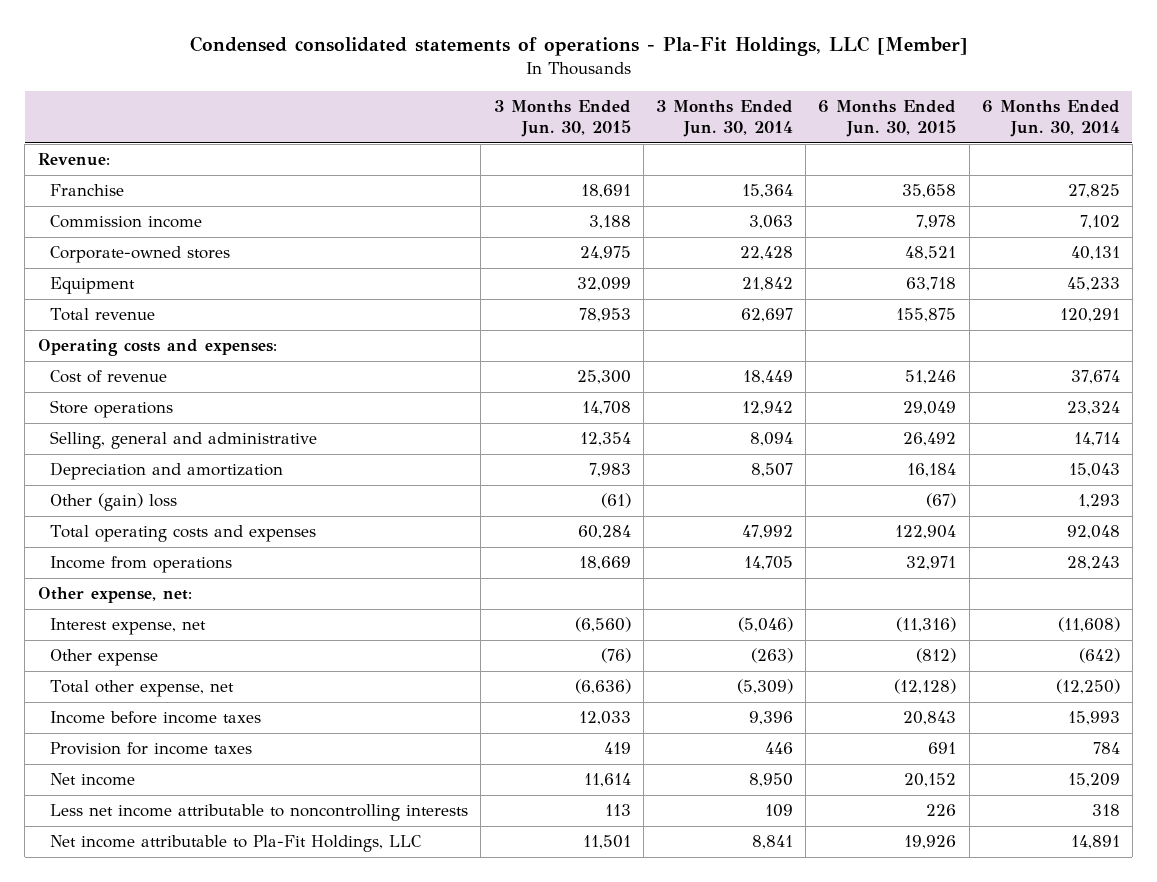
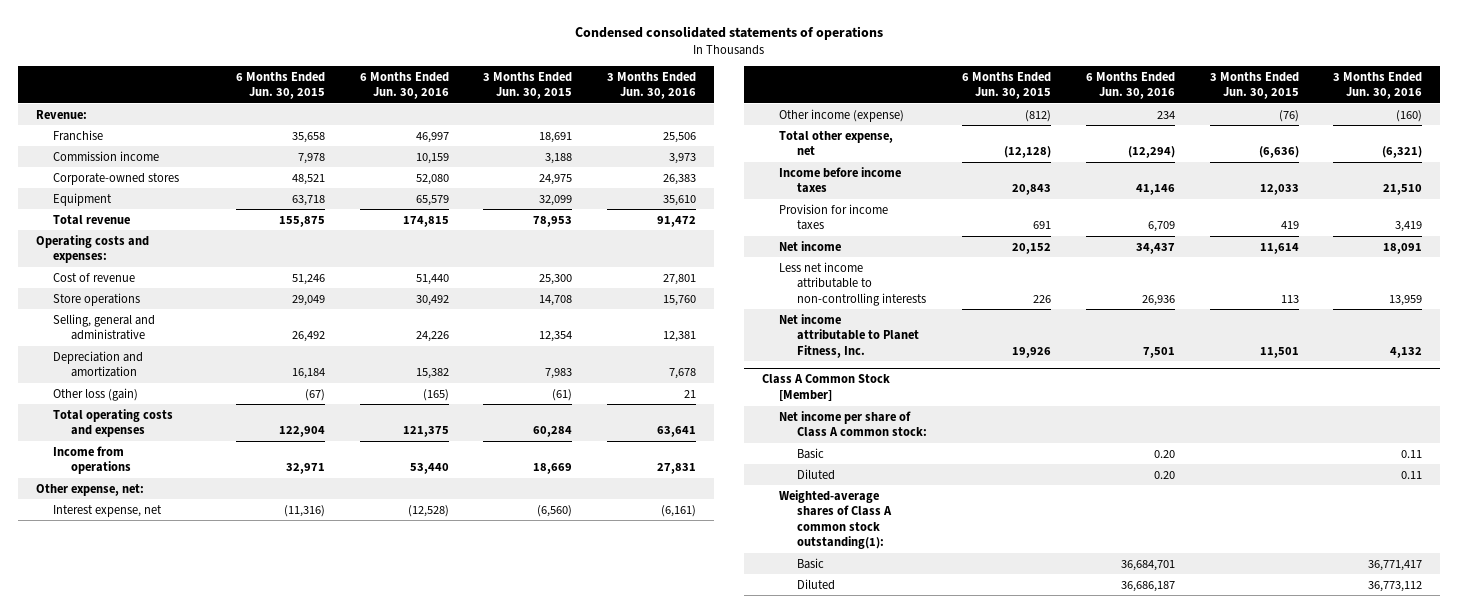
[189,36,968,57] Condensed consolidated statements of operations - Pla-Fit Holdings, LLC [Member] -> [574,26,883,41] Condensed consolidated statements of operations
[655,100,793,137] 3 Months Ended Jun. 30, 2014 -> none
[981,100,1120,137] 6 Months Ended Jun. 30, 2014 -> none
none -> [359,71,449,100] 6 Months Ended Jun. 30, 2016
none -> [607,71,697,100] 3 Months Ended Jun. 30, 2016
[50,493,178,512] Other (gain) loss -> [53,387,139,401] Other loss (gain)
[50,649,159,667] Other expense -> [779,108,905,122] Other income (expense)
[50,804,469,822] Less net income attributable to noncontrolling interests -> [779,261,927,306] Less net income attributable to non-controlling interests
[50,835,423,853] Net income attributable to Pla-Fit Holdings, LLC -> [779,313,920,358] Net income attributable to Planet Fitness, Inc.
none -> [761,374,890,401] Class A Common Stock [Member]
none -> [779,410,928,438] Net income per share of Class A common stock:
none -> [797,447,825,459] Basic
none -> [797,468,836,480] Diluted
none -> [779,489,893,550] Weighted-average shares of Class A common stock outstanding(1):
none -> [797,557,825,569] Basic
none -> [797,578,836,590] Diluted

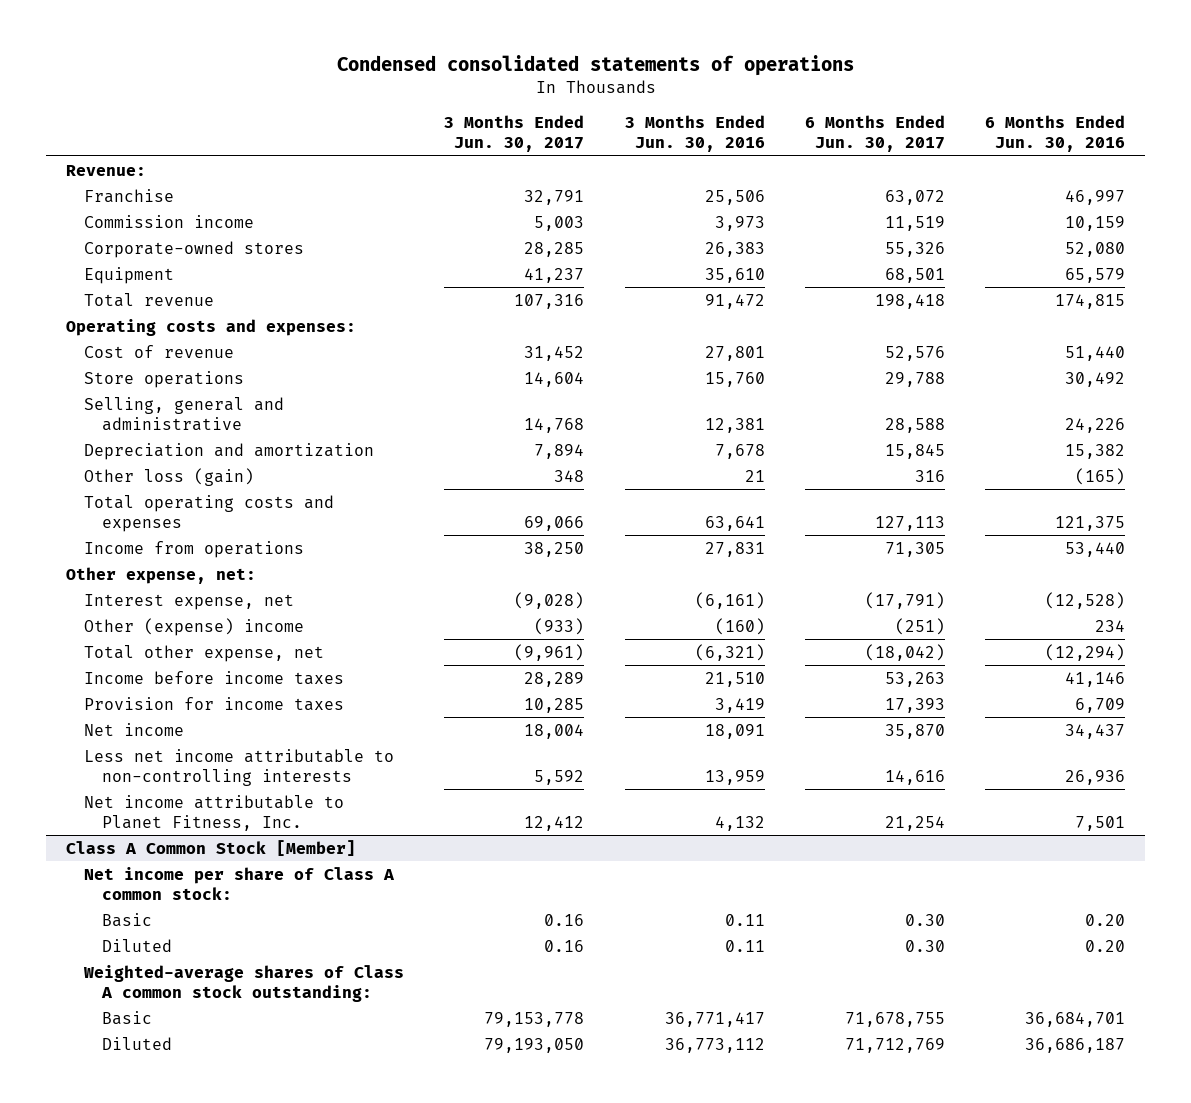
[235,71,325,100] 6 Months Ended Jun. 30, 2015 -> none
[483,71,573,100] 3 Months Ended Jun. 30, 2015 -> none
none -> [444,115,585,153] 3 Months Ended Jun. 30, 2017
none -> [804,115,945,153] 6 Months Ended Jun. 30, 2017
[779,108,905,122] Other income (expense) -> [83,617,304,636] Other (expense) income
[779,489,893,550] Weighted-average shares of Class A common stock outstanding(1): -> [82,964,404,1002] Weighted-average shares of Class A common stock outstanding:

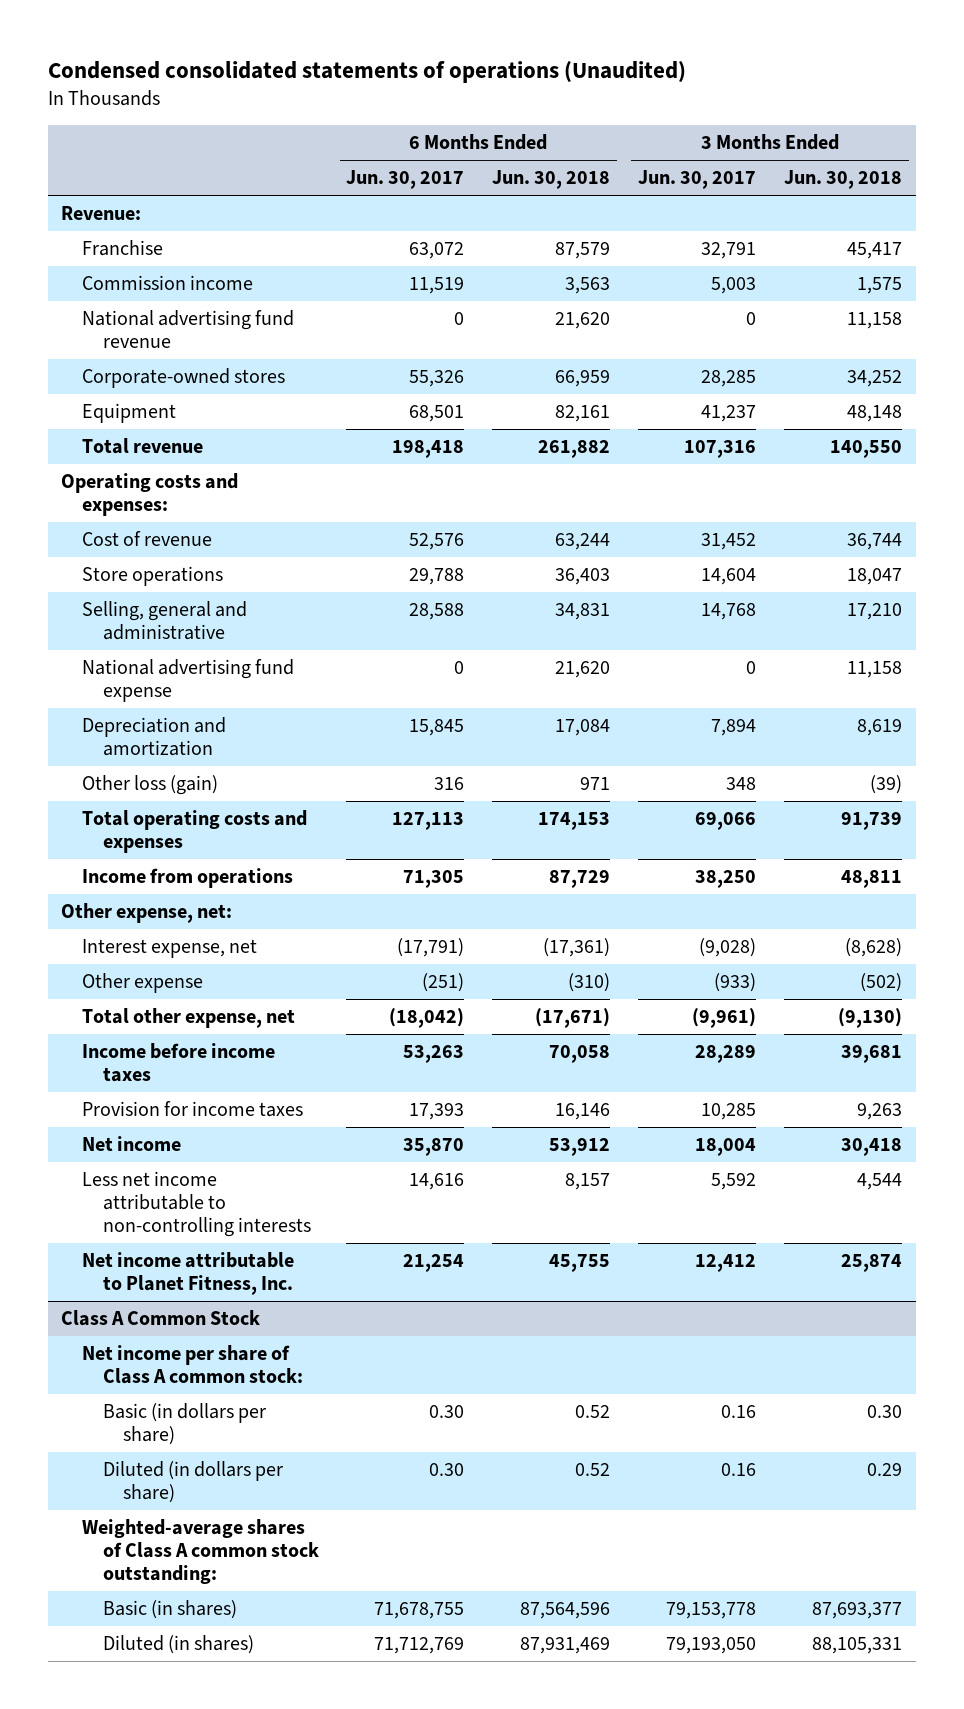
[336,55,854,77] Condensed consolidated statements of operations -> [47,61,686,84] Condensed consolidated statements of operations (Unaudited)
[624,115,765,153] 3 Months Ended Jun. 30, 2016 -> none
[985,115,1126,153] 6 Months Ended Jun. 30, 2016 -> none
none -> [492,170,611,190] Jun. 30, 2018
none -> [784,170,903,190] Jun. 30, 2018
none -> [82,310,295,349] National advertising fund revenue
none -> [82,659,295,703] National advertising fund expense
[83,617,304,636] Other (expense) income -> [82,973,204,994] Other expense
[66,839,357,856] Class A Common Stock [Member] -> [61,1310,261,1327] Class A Common Stock
[101,912,152,927] Basic -> [102,1403,266,1446] Basic (in dollars per share)
[101,938,172,952] Diluted -> [102,1461,283,1504] Diluted (in dollars per share)
[101,1010,152,1025] Basic -> [102,1600,237,1620] Basic (in shares)
[101,1036,172,1050] Diluted -> [102,1635,254,1655] Diluted (in shares)

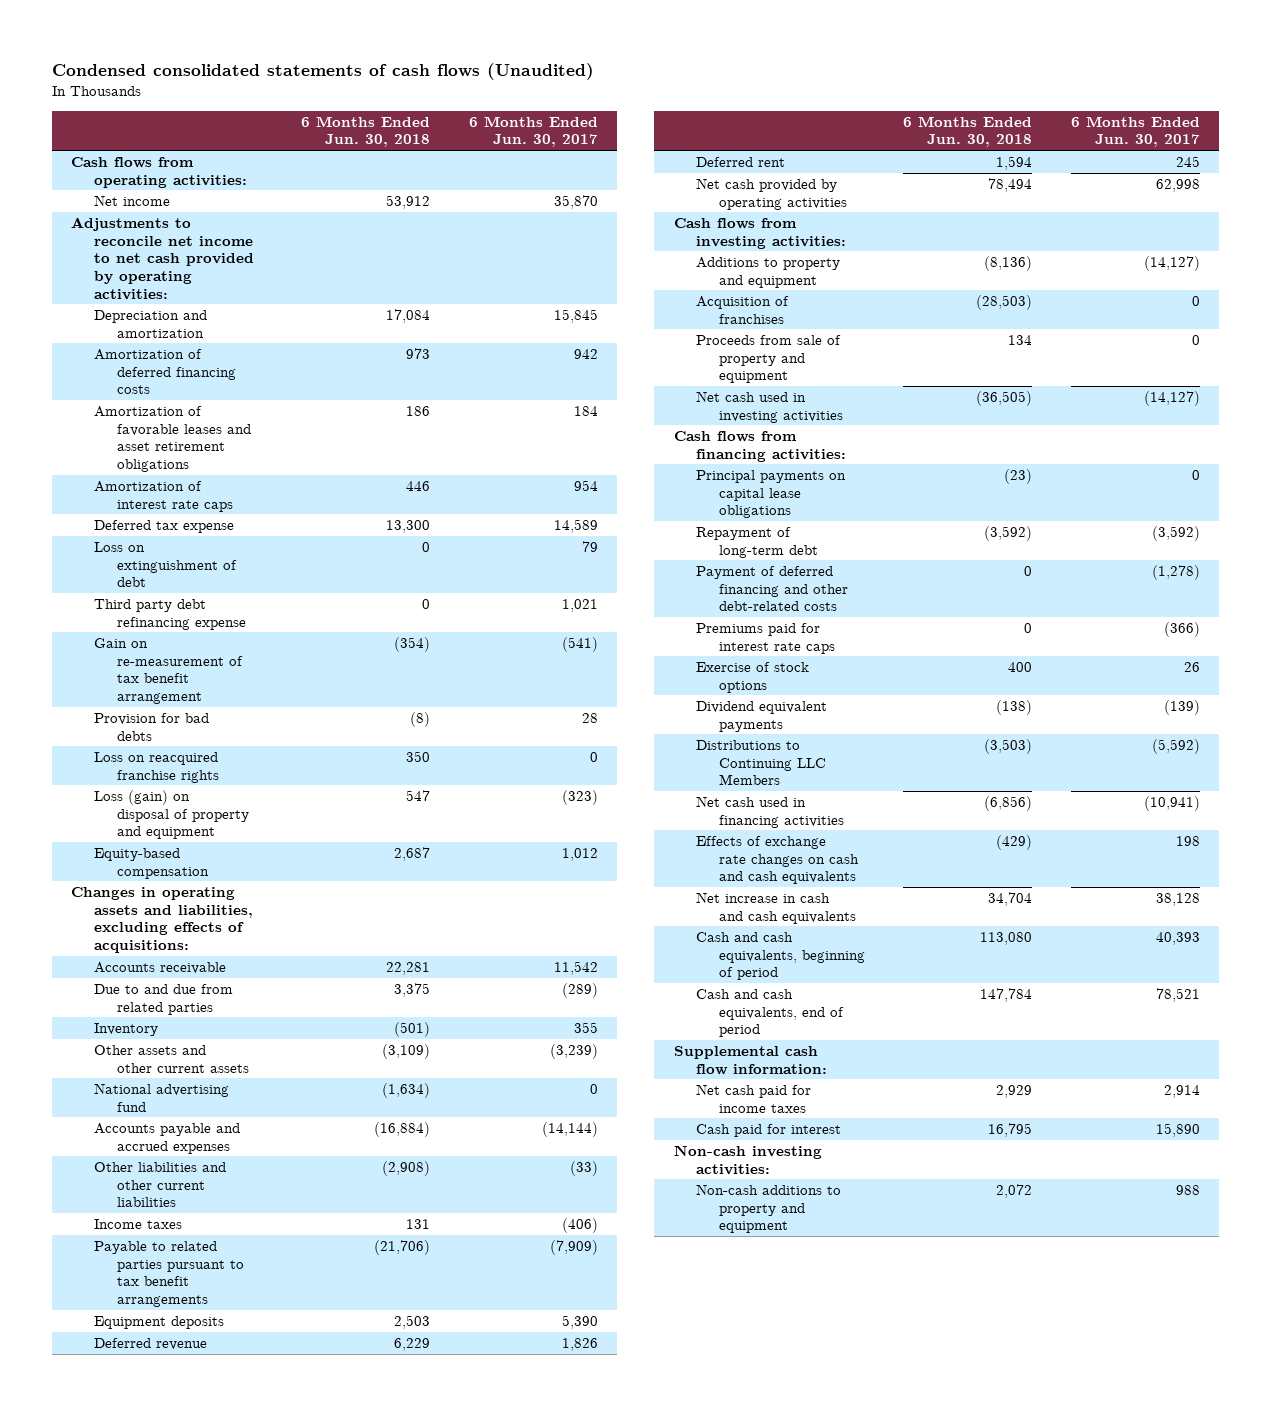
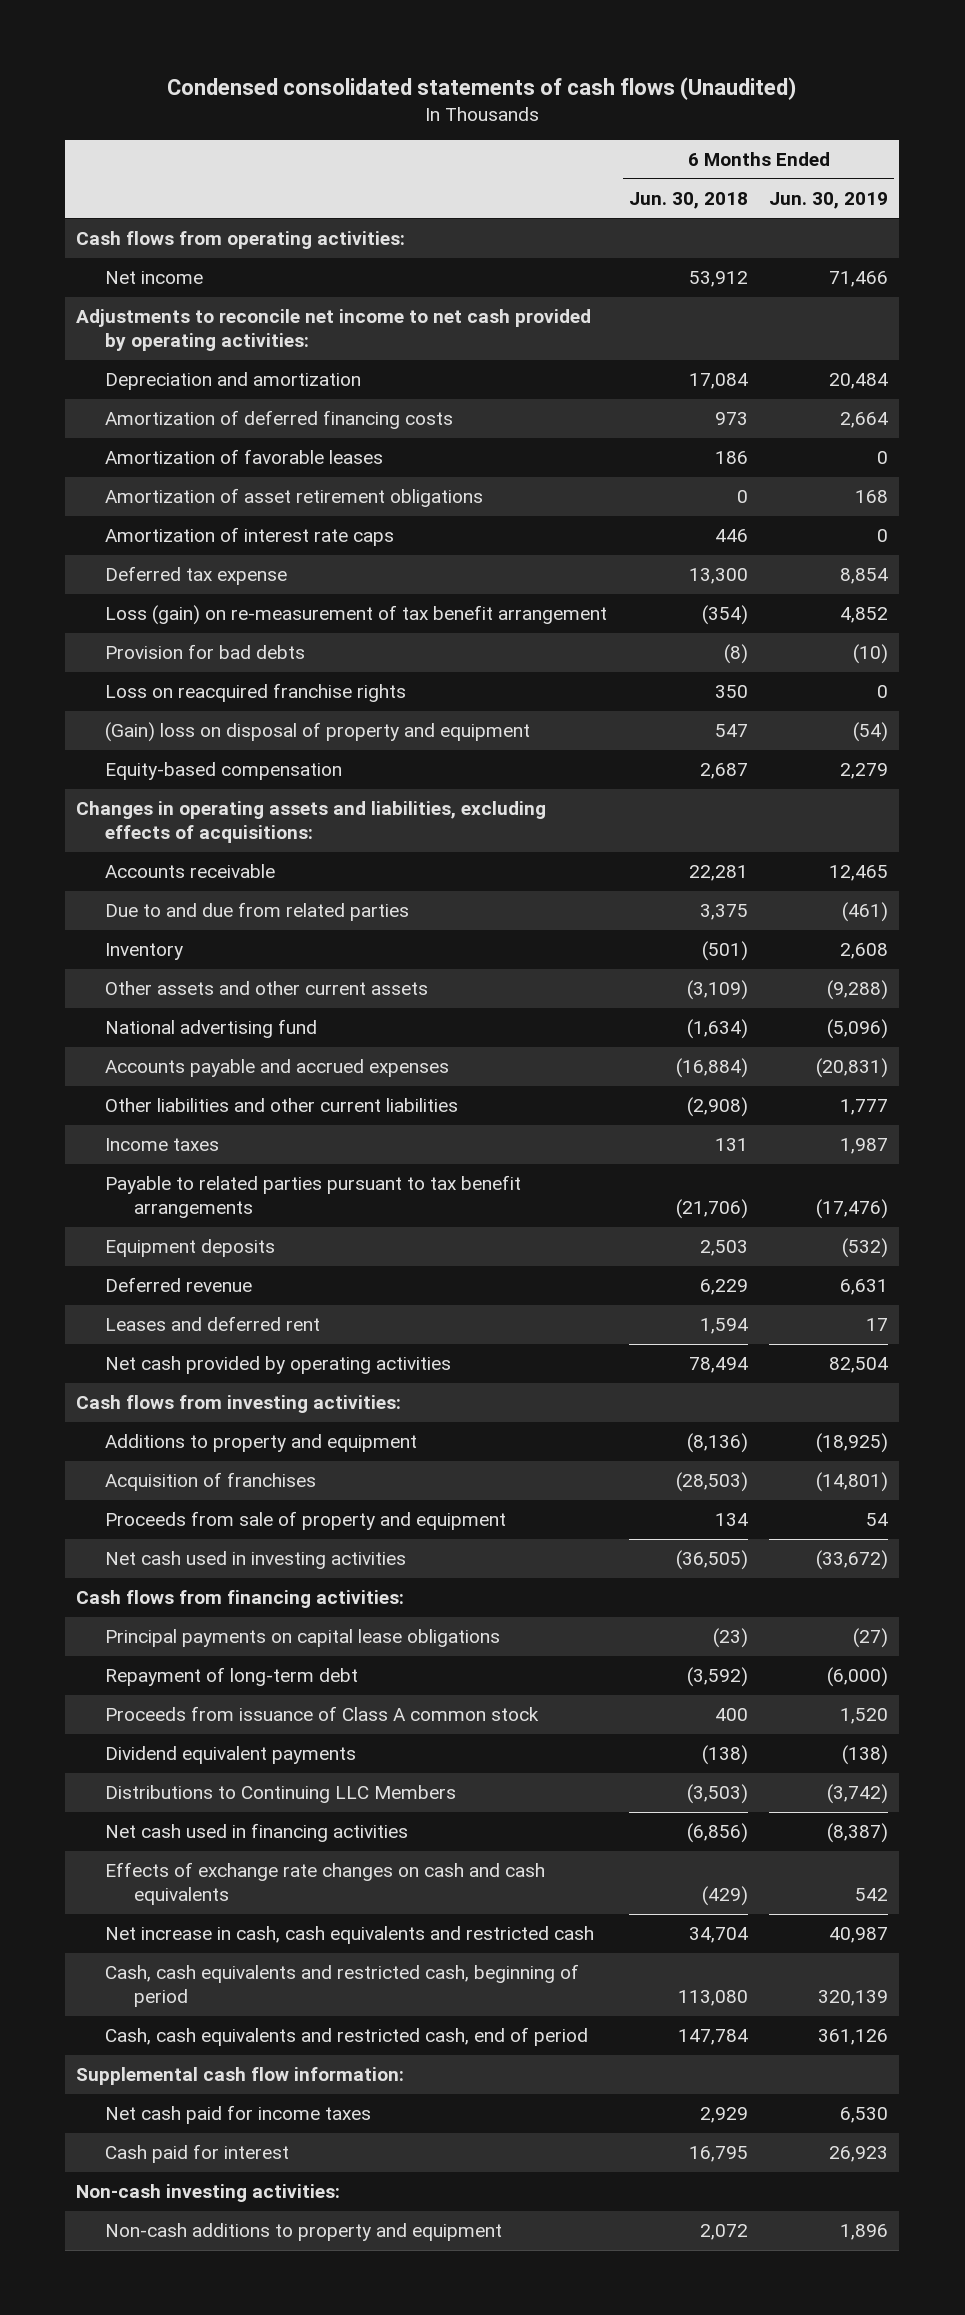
[468,115,598,148] 6 Months Ended Jun. 30, 2017 -> none
none -> [769,192,889,210] Jun. 30, 2019
[94,405,251,473] Amortization of favorable leases and asset retirement obligations -> [105,449,384,465] Amortization of favorable leases
none -> [105,488,484,508] Amortization of asset retirement obligations
[94,541,237,588] Loss on extinguishment of debt -> none
[94,598,246,630] Third party debt refinancing expense -> none
[94,637,243,705] Gain on re-measurement of tax benefit arrangement -> [105,605,608,626] Loss (gain) on re-measurement of tax benefit arrangement
[94,789,249,840] Loss (gain) on disposal of property and equipment -> [105,722,531,743] (Gain) loss on disposal of property and equipment
[696,156,786,167] Deferred rent -> [105,1316,321,1332] Leases and deferred rent
[696,565,849,612] Payment of deferred financing and other debt-related costs -> none
[696,622,836,654] Premiums paid for interest rate caps -> none
[696,661,810,693] Exercise of stock options -> none
none -> [105,1706,540,1722] Proceeds from issuance of Class A common stock
[696,891,857,924] Net increase in cash and cash equivalents -> [105,1926,595,1945] Net increase in cash, cash equivalents and restricted cash
[696,931,866,981] Cash and cash equivalents, beginning of period -> [105,1964,580,2008] Cash, cash equivalents and restricted cash, beginning of period
[696,988,845,1038] Cash and cash equivalents, end of period -> [105,2027,589,2047] Cash, cash equivalents and restricted cash, end of period

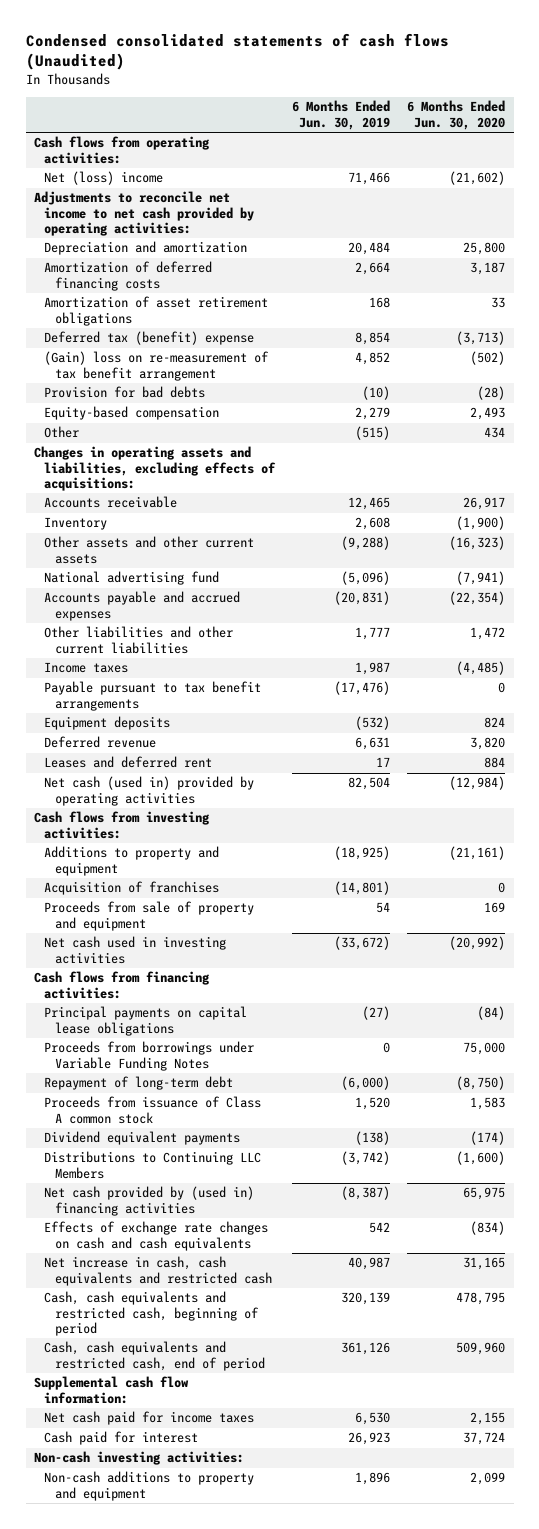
[628,192,748,210] Jun. 30, 2018 -> none
none -> [407,100,506,130] 6 Months Ended Jun. 30, 2020
[105,271,204,285] Net income -> [44,171,164,186] Net (loss) income
[105,449,384,465] Amortization of favorable leases -> none
[105,527,395,547] Amortization of interest rate caps -> none
[105,566,288,586] Deferred tax expense -> [44,331,255,346] Deferred tax (benefit) expense
[105,605,608,626] Loss (gain) on re-measurement of tax benefit arrangement -> [44,351,270,381] (Gain) loss on re-measurement of tax benefit arrangement
[105,683,407,703] Loss on reacquired franchise rights -> none
[105,722,531,743] (Gain) loss on disposal of property and equipment -> none
none -> [44,426,80,439] Other
[105,902,410,922] Due to and due from related parties -> none
[105,1175,522,1219] Payable to related parties pursuant to tax benefit arrangements -> [44,681,262,711] Payable pursuant to tax benefit arrangements
[105,1356,452,1375] Net cash provided by operating activities -> [44,776,255,806] Net cash (used in) provided by operating activities
none -> [44,1041,255,1071] Proceeds from borrowings under Variable Funding Notes
[105,1823,409,1843] Net cash used in financing activities -> [44,1186,255,1216] Net cash provided by (used in) financing activities

